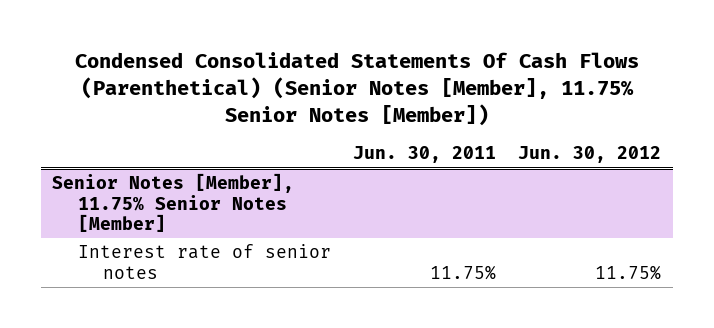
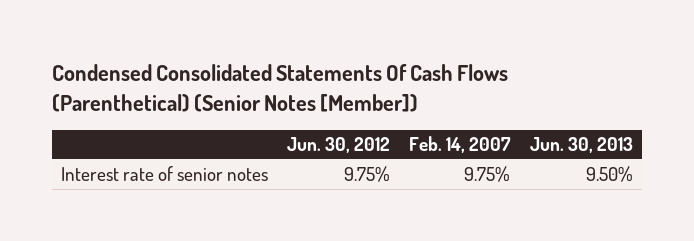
[74,52,639,126] Condensed Consolidated Statements Of Cash Flows (Parenthetical) (Senior Notes [Member], 11.75% Senior Notes [Member]) -> [51,64,508,112] Condensed Consolidated Statements Of Cash Flows (Parenthetical) (Senior Notes [Member])
[353,146,497,164] Jun. 30, 2011 -> none
none -> [409,136,512,154] Feb. 14, 2007
none -> [529,137,633,154] Jun. 30, 2013
[52,173,295,232] Senior Notes [Member], 11.75% Senior Notes [Member] -> none
[595,264,662,280] 11.75% -> [344,166,391,183] 9.75%

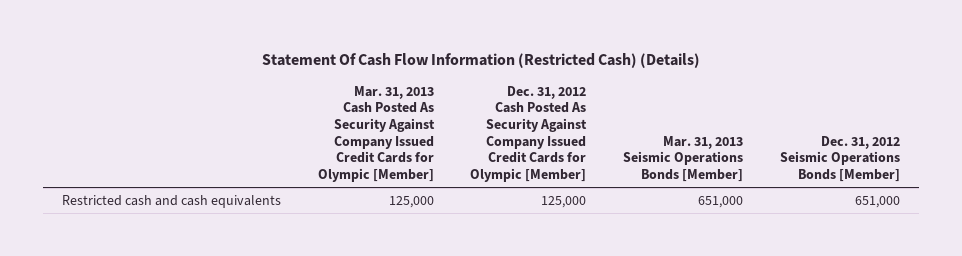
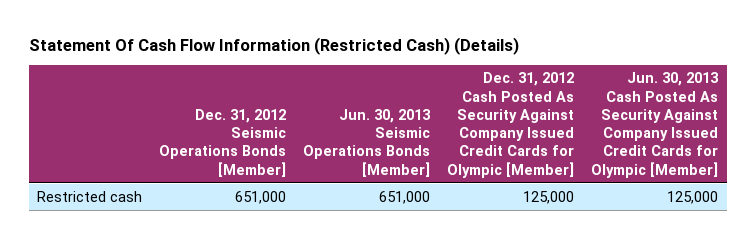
[317,85,435,183] Mar. 31, 2013 Cash Posted As Security Against Company Issued Credit Cards for Olympic [Member] -> none
[623,135,744,183] Mar. 31, 2013 Seismic Operations Bonds [Member] -> none
none -> [303,108,432,177] Jun. 30, 2013 Seismic Operations Bonds [Member]
none -> [591,72,720,178] Jun. 30, 2013 Cash Posted As Security Against Company Issued Credit Cards for Olympic [Member]
[61,195,281,209] Restricted cash and cash equivalents -> [37,190,143,202] Restricted cash

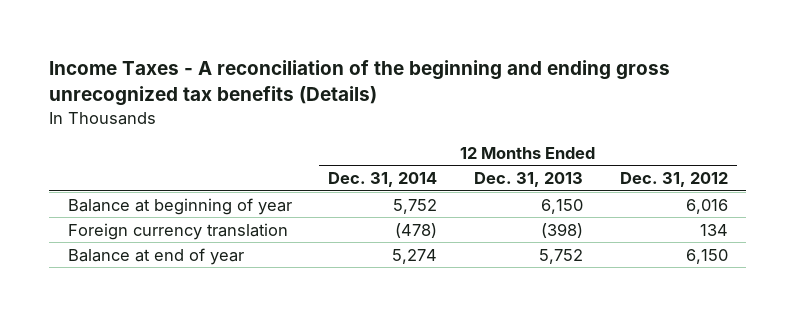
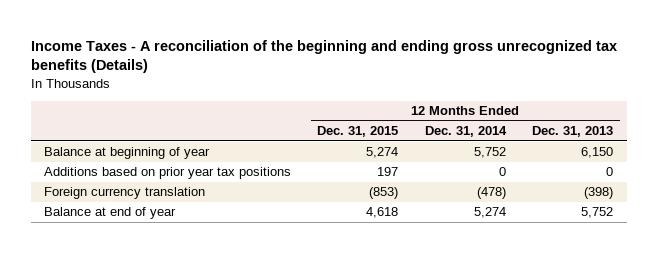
[619,172,728,188] Dec. 31, 2012 -> none
none -> [317,125,399,137] Dec. 31, 2015
none -> [43,167,291,180] Additions based on prior year tax positions

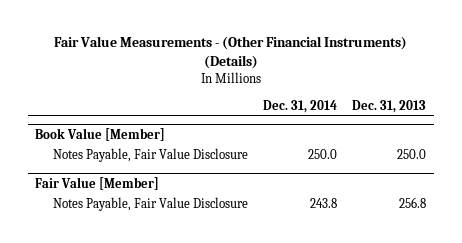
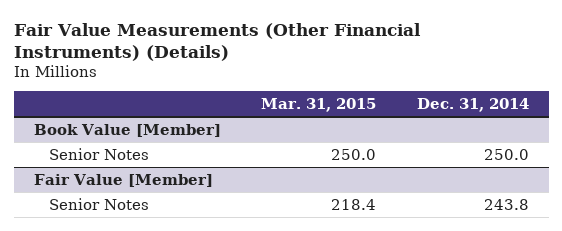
[53,36,407,70] Fair Value Measurements - (Other Financial Instruments) (Details) -> [13,22,421,61] Fair Value Measurements (Other Financial Instruments) (Details)
[352,99,427,113] Dec. 31, 2013 -> none
none -> [261,98,377,113] Mar. 31, 2015
[52,148,248,163] Notes Payable, Fair Value Disclosure -> [49,147,150,160] Senior Notes
[52,197,248,212] Notes Payable, Fair Value Disclosure -> [49,197,150,210] Senior Notes

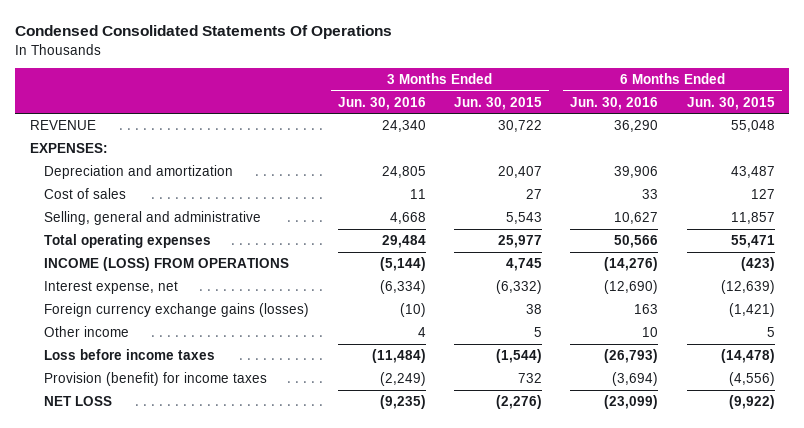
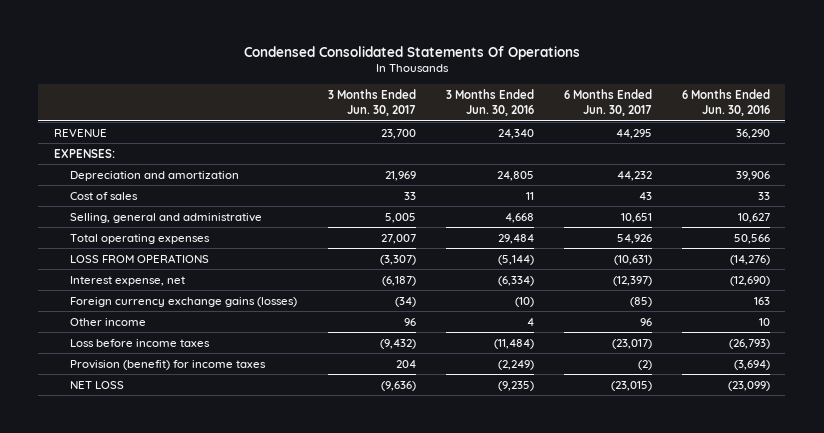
[454,96,543,110] Jun. 30, 2015 -> none
[686,96,775,110] Jun. 30, 2015 -> none
none -> [327,89,416,117] 3 Months Ended Jun. 30, 2017
none -> [564,89,653,117] 6 Months Ended Jun. 30, 2017
[44,256,290,271] INCOME (LOSS) FROM OPERATIONS -> [70,253,210,263] LOSS FROM OPERATIONS

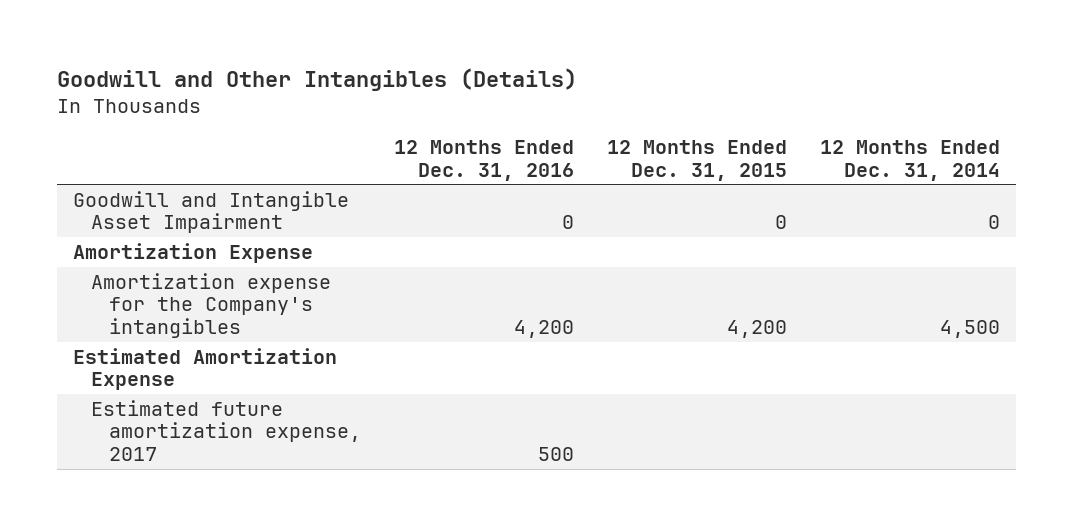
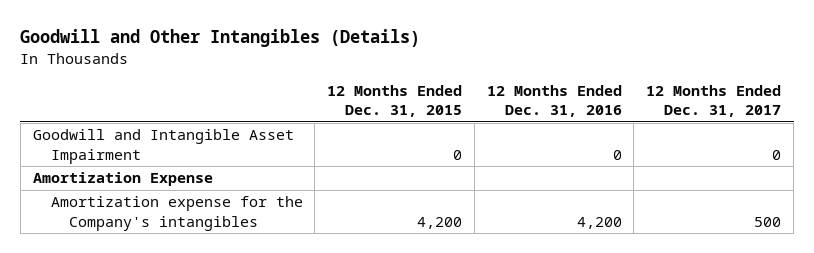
[819,140,1000,181] 12 Months Ended Dec. 31, 2014 -> none
none -> [646,84,782,117] 12 Months Ended Dec. 31, 2017
[73,348,338,391] Estimated Amortization Expense -> none
[90,400,361,461] Estimated future amortization expense, 2017 -> none

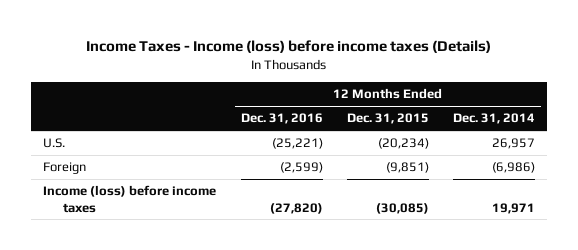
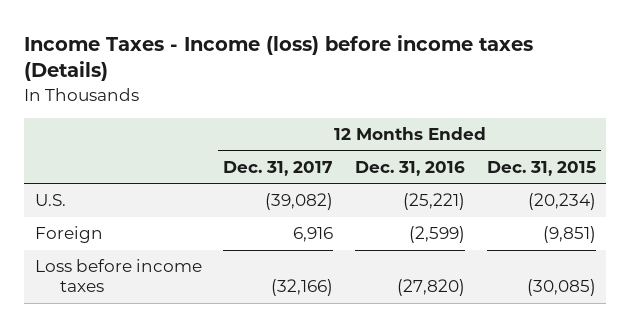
[453,113,536,125] Dec. 31, 2014 -> none
none -> [223,160,334,176] Dec. 31, 2017
[43,185,217,213] Income (loss) before income taxes -> [34,259,202,293] Loss before income taxes

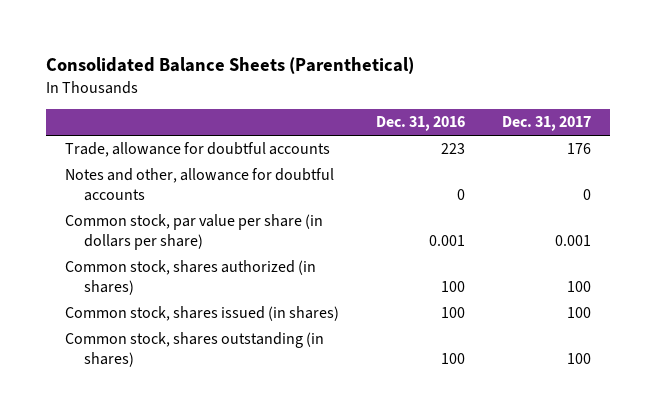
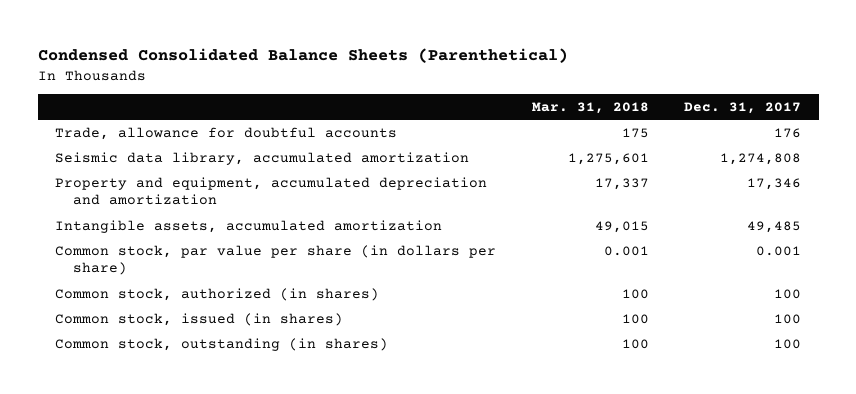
[46,57,415,75] Consolidated Balance Sheets (Parenthetical) -> [37,48,568,64] Condensed Consolidated Balance Sheets (Parenthetical)
[376,116,466,132] Dec. 31, 2016 -> none
none -> [531,102,649,115] Mar. 31, 2018
[64,168,334,201] Notes and other, allowance for doubtful accounts -> none
none -> [55,151,470,165] Seismic data library, accumulated amortization
none -> [55,176,488,206] Property and equipment, accumulated depreciation and amortization
none -> [55,219,443,233] Intangible assets, accumulated amortization
[64,260,316,295] Common stock, shares authorized (in shares) -> [55,287,380,301] Common stock, authorized (in shares)
[64,306,339,322] Common stock, shares issued (in shares) -> [55,312,344,326] Common stock, issued (in shares)
[64,332,324,367] Common stock, shares outstanding (in shares) -> [55,337,389,351] Common stock, outstanding (in shares)

